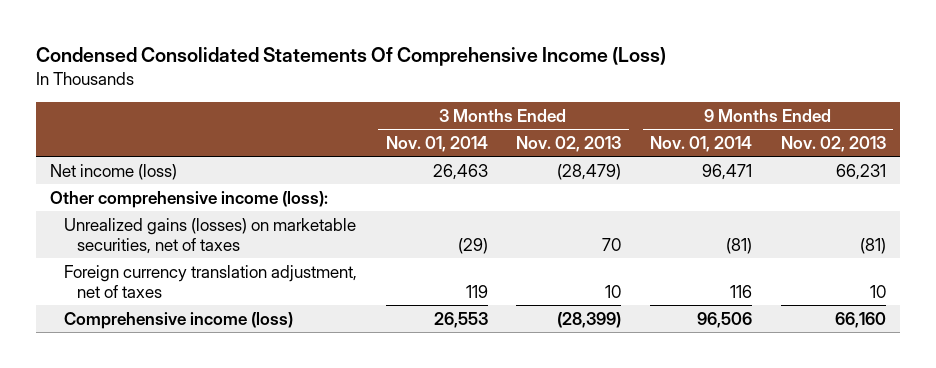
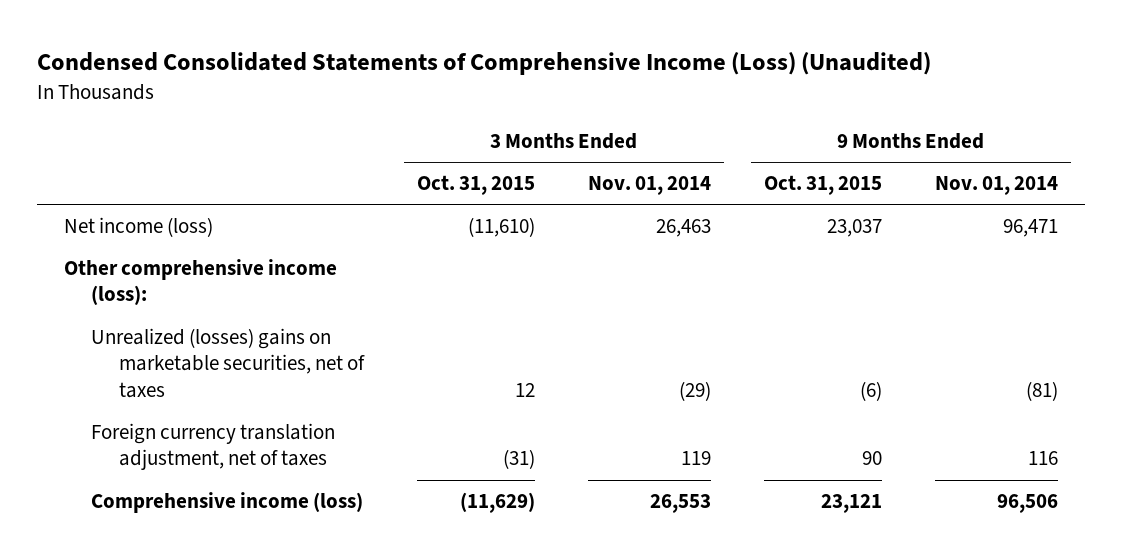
[35,47,666,67] Condensed Consolidated Statements Of Comprehensive Income (Loss) -> [37,52,932,76] Condensed Consolidated Statements of Comprehensive Income (Loss) (Unaudited)
[516,135,622,152] Nov. 02, 2013 -> none
[781,135,887,152] Nov. 02, 2013 -> none
none -> [416,175,535,196] Oct. 31, 2015
none -> [764,175,883,196] Oct. 31, 2015
[63,217,356,254] Unrealized gains (losses) on marketable securities, net of taxes -> [91,328,365,398] Unrealized (losses) gains on marketable securities, net of taxes

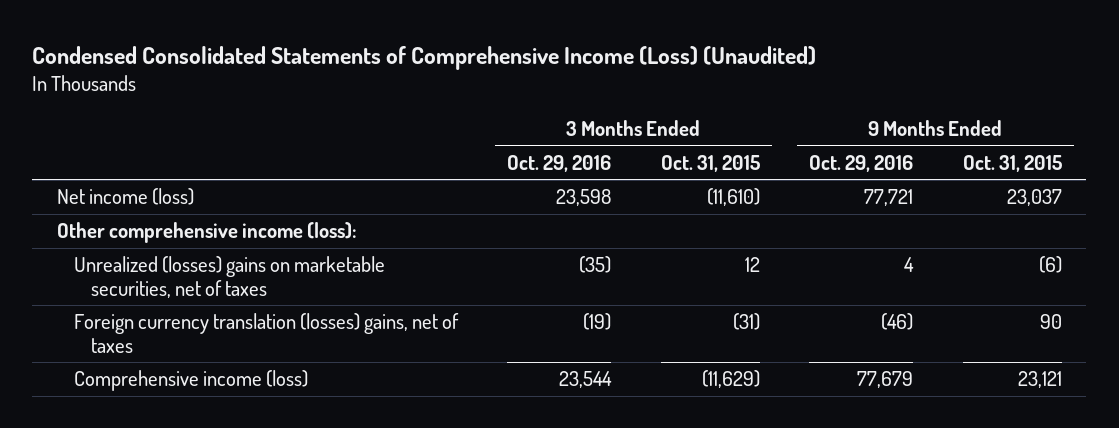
[587,176,711,196] Nov. 01, 2014 -> none
[935,176,1059,196] Nov. 01, 2014 -> none
none -> [507,154,612,172] Oct. 29, 2016
none -> [809,154,914,172] Oct. 29, 2016
[91,423,336,471] Foreign currency translation adjustment, net of taxes -> [73,313,459,353] Foreign currency translation (losses) gains, net of taxes

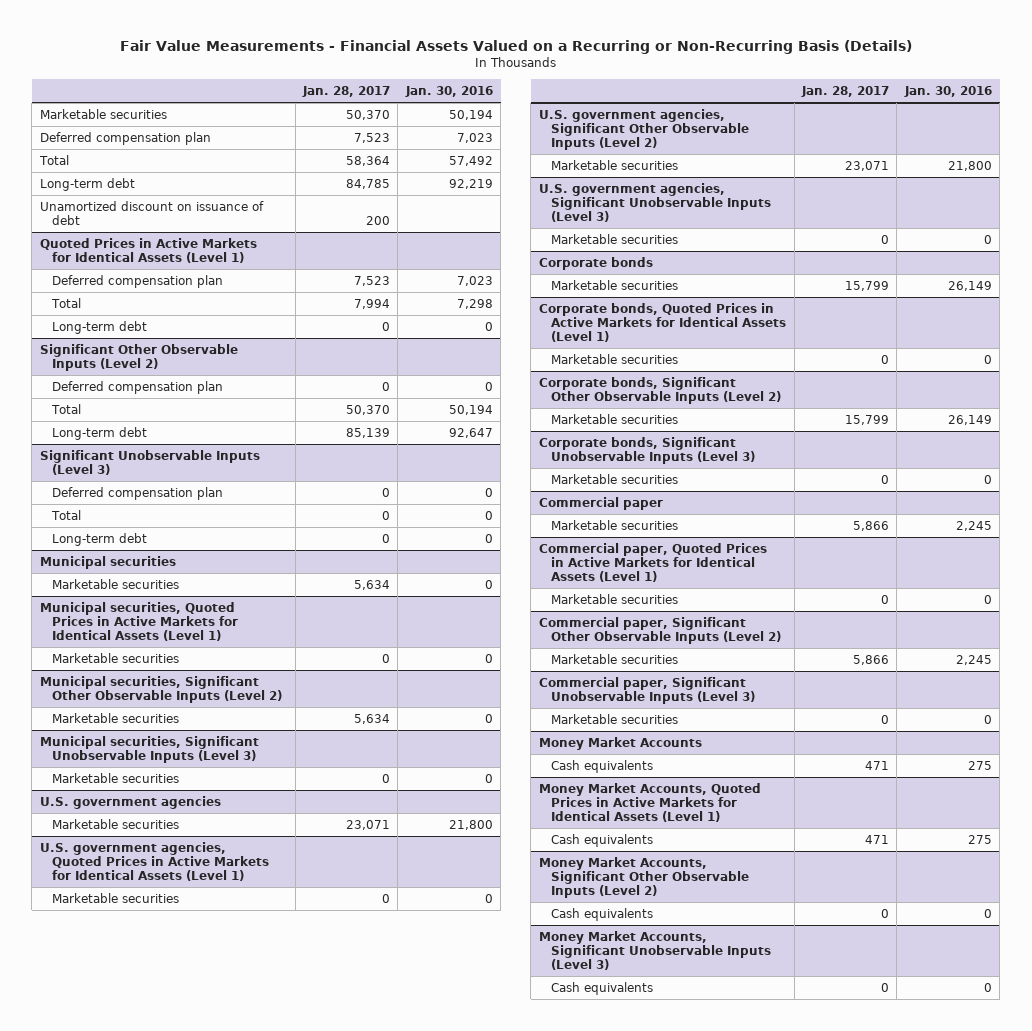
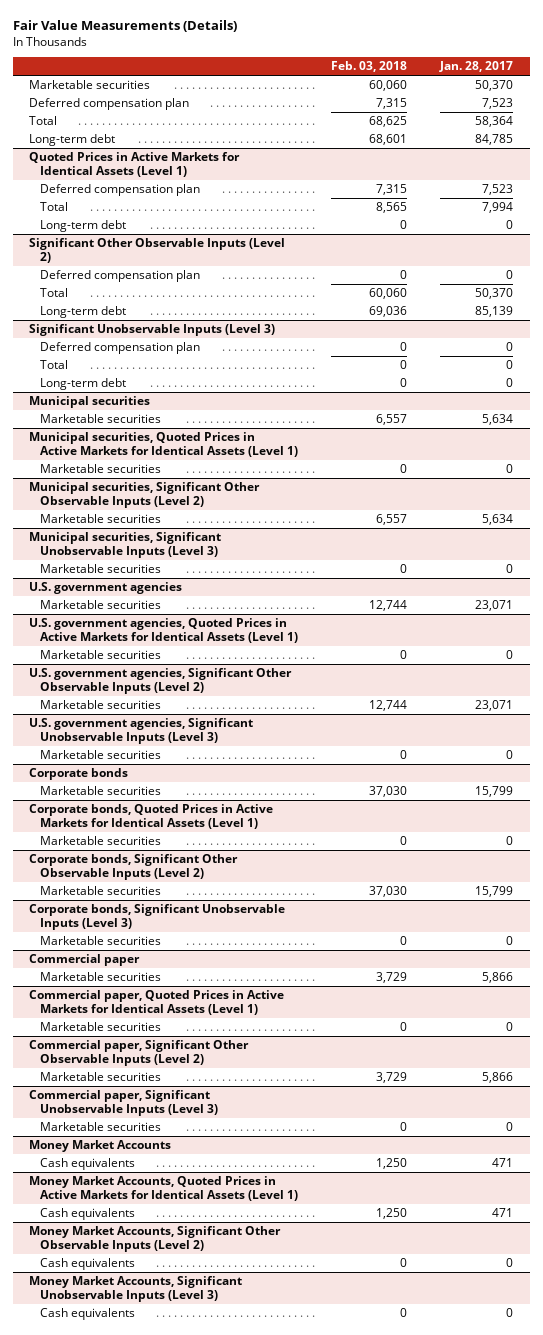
[119,39,912,54] Fair Value Measurements - Financial Assets Valued on a Recurring or Non-Recurring Basis (Details) -> [12,20,237,33] Fair Value Measurements (Details)
[404,86,493,98] Jan. 30, 2016 -> none
none -> [331,61,408,73] Feb. 03, 2018
[39,200,264,225] Unamortized discount on issuance of debt -> none

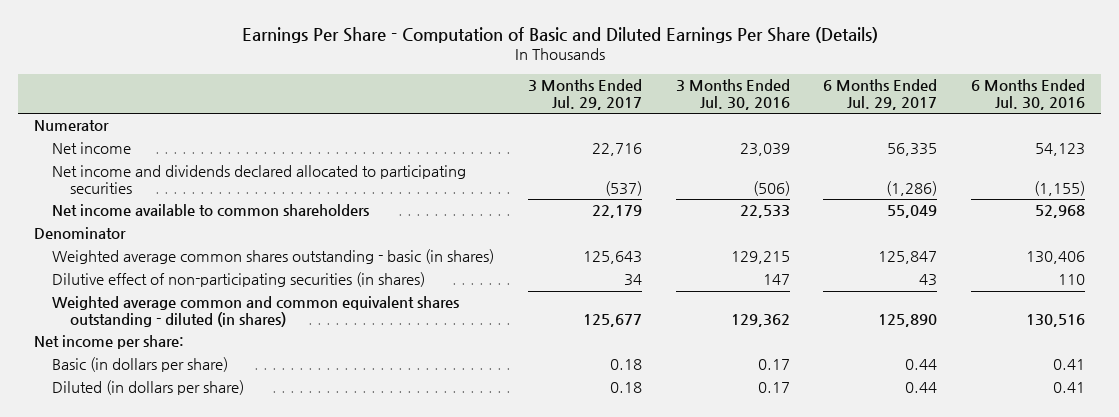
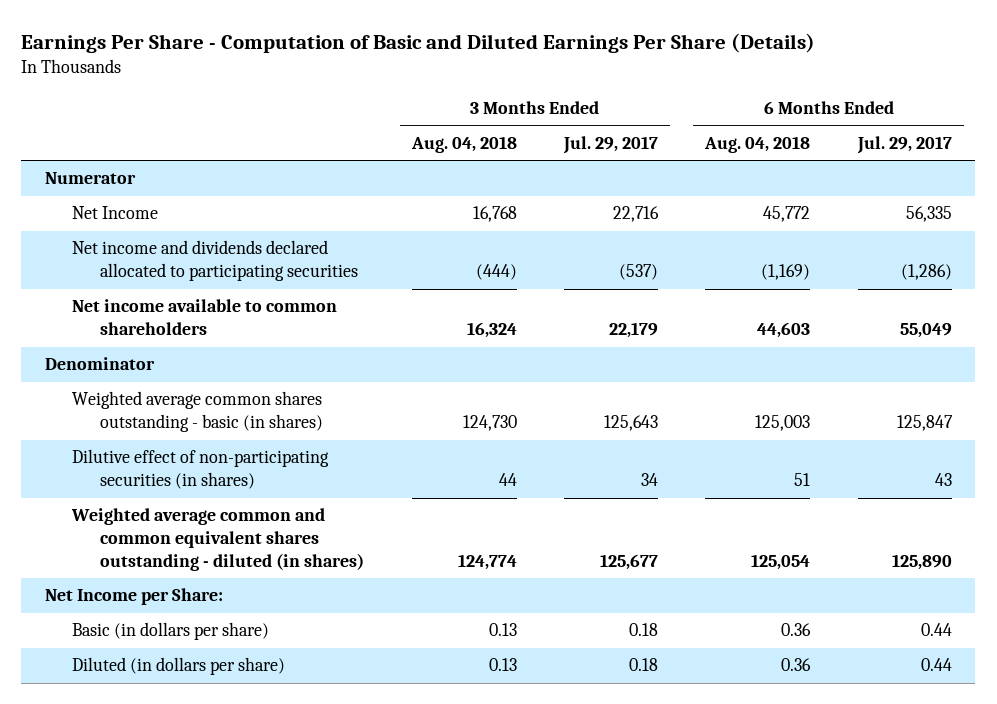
[675,79,790,110] 3 Months Ended Jul. 30, 2016 -> none
[970,79,1085,110] 6 Months Ended Jul. 30, 2016 -> none
none -> [410,135,517,153] Aug. 04, 2018
none -> [704,135,811,153] Aug. 04, 2018
[52,142,132,155] Net income -> [72,206,159,220] Net Income
[34,335,185,350] Net income per share: -> [44,588,223,606] Net Income per Share:

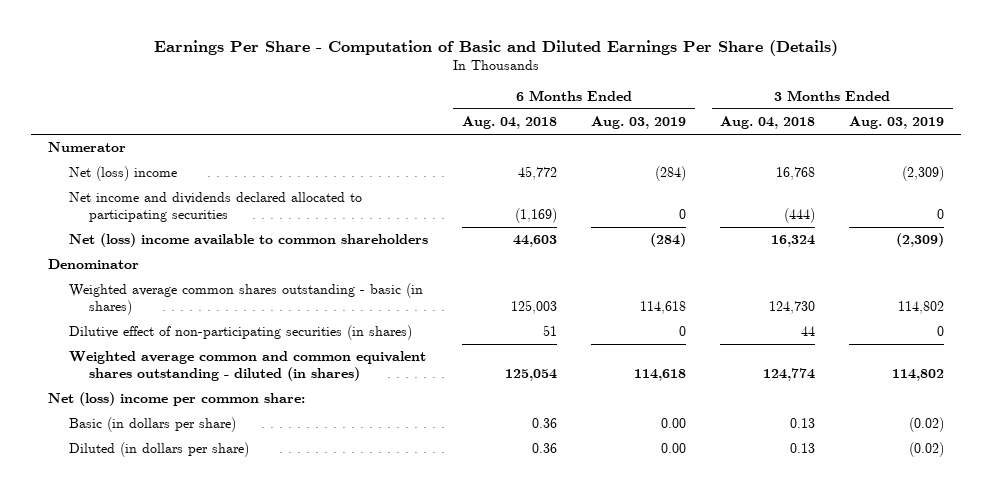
[562,135,658,154] Jul. 29, 2017 -> none
[856,135,952,154] Jul. 29, 2017 -> none
none -> [591,116,687,130] Aug. 03, 2019
none -> [849,116,945,130] Aug. 03, 2019
[72,206,159,220] Net Income -> [68,166,177,182] Net (loss) income
[72,299,338,336] Net income available to common shareholders -> [68,233,428,248] Net (loss) income available to common shareholders
[44,588,223,606] Net Income per Share: -> [48,392,306,407] Net (loss) income per common share:

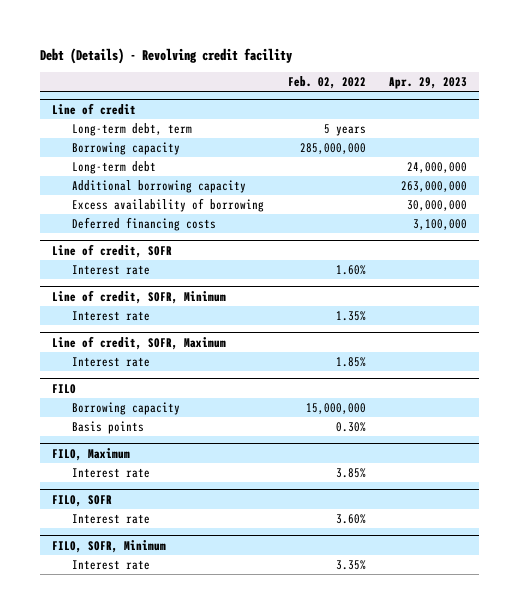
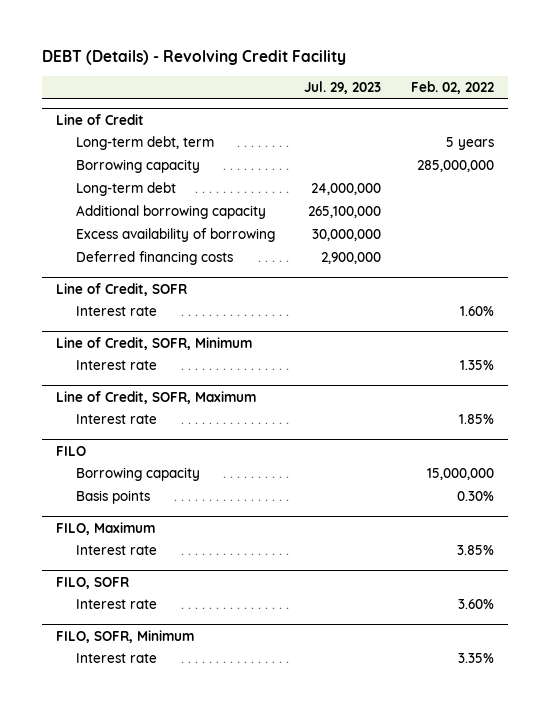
[40,47,293,64] Debt (Details) - Revolving credit facility -> [41,50,346,66] DEBT (Details) - Revolving Credit Facility
[389,77,468,90] Apr. 29, 2023 -> none
none -> [304,81,382,95] Jul. 29, 2023
[52,103,137,116] Line of credit -> [56,113,145,125] Line of Credit
[52,244,173,259] Line of credit, SOFR -> [56,282,188,296] Line of Credit, SOFR
[52,290,227,305] Line of credit, SOFR, Minimum -> [56,336,253,350] Line of Credit, SOFR, Minimum
[52,336,227,351] Line of credit, SOFR, Maximum -> [56,390,257,404] Line of Credit, SOFR, Maximum

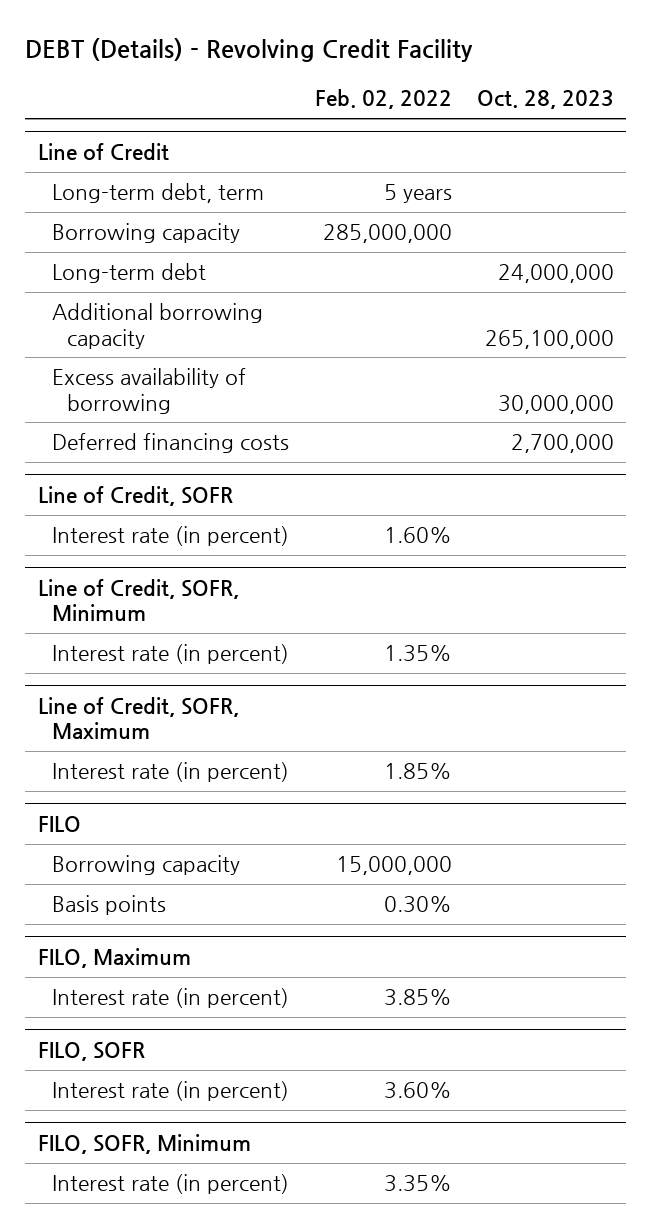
[304,81,382,95] Jul. 29, 2023 -> none
none -> [476,90,614,110] Oct. 28, 2023
[75,306,157,317] Interest rate -> [52,526,290,547] Interest rate (in percent)
[75,360,157,371] Interest rate -> [52,644,290,665] Interest rate (in percent)
[75,414,157,425] Interest rate -> [52,762,290,783] Interest rate (in percent)
[75,545,157,556] Interest rate -> [52,988,290,1009] Interest rate (in percent)
[75,599,157,610] Interest rate -> [52,1081,290,1102] Interest rate (in percent)
[75,653,157,664] Interest rate -> [52,1174,290,1195] Interest rate (in percent)

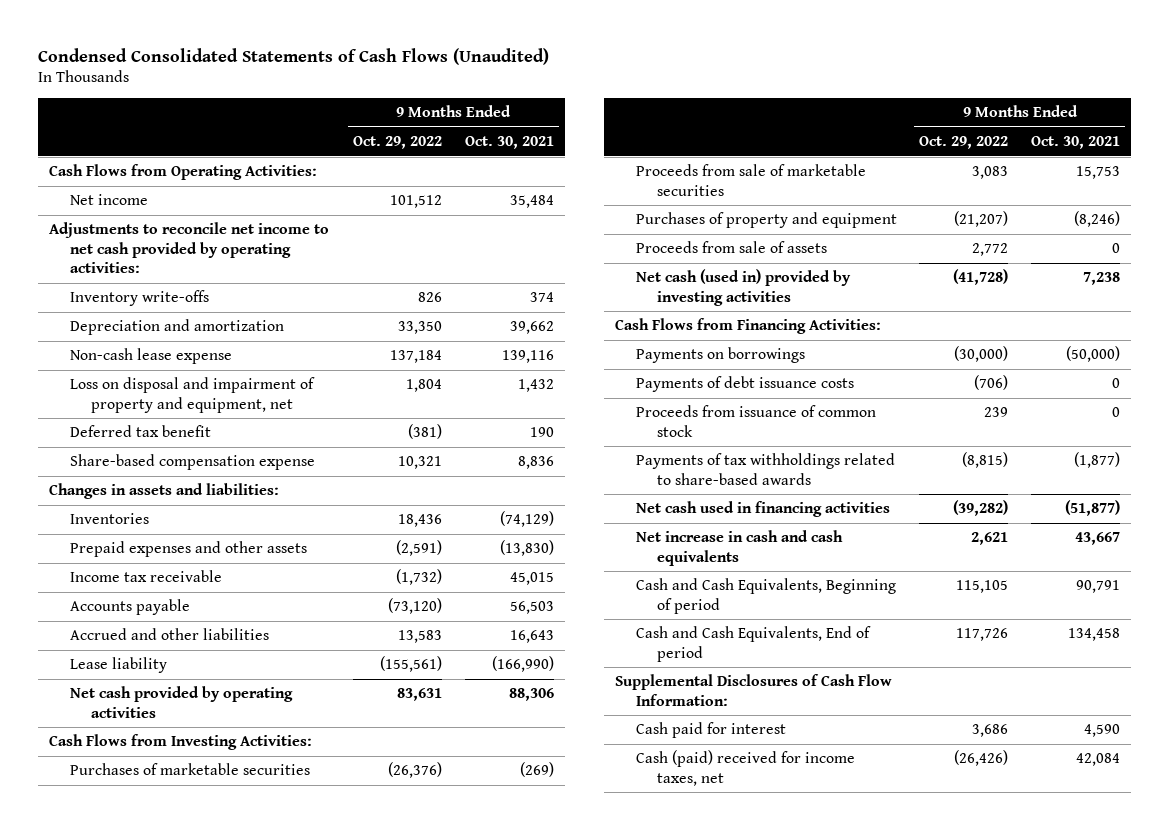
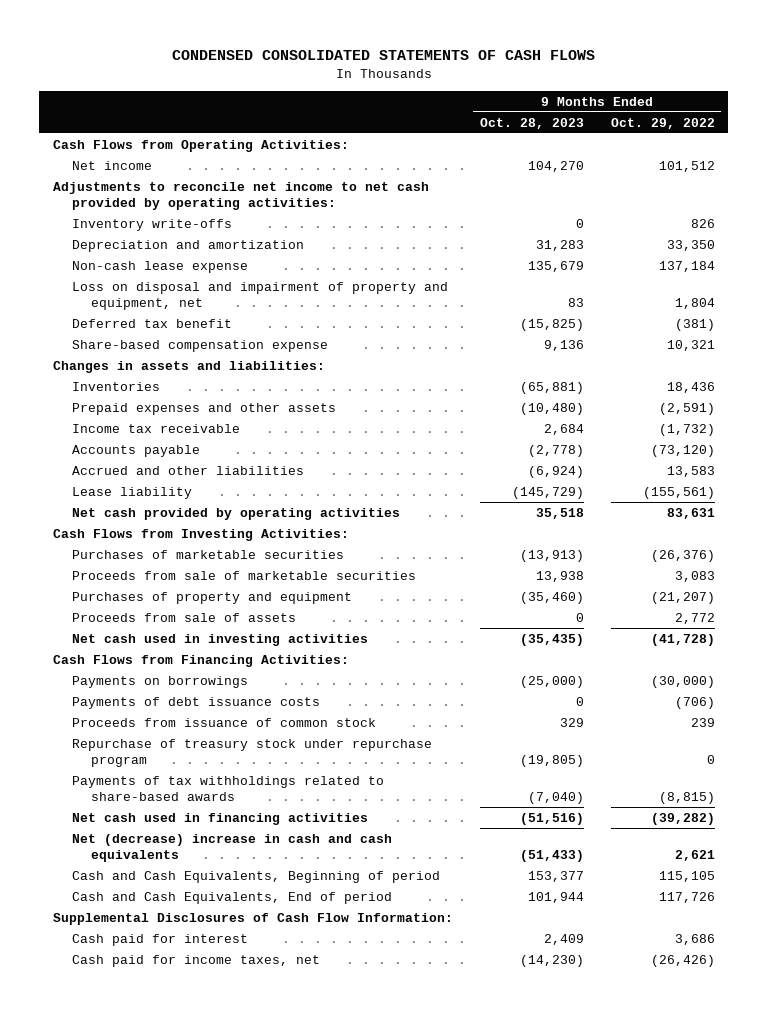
[37,47,549,65] Condensed Consolidated Statements of Cash Flows (Unaudited) -> [171,49,595,60] CONDENSED CONSOLIDATED STATEMENTS OF CASH FLOWS
[464,136,554,150] Oct. 30, 2021 -> none
none -> [479,117,584,129] Oct. 28, 2023
[635,269,851,306] Net cash (used in) provided by investing activities -> [71,633,368,646] Net cash used in investing activities
none -> [71,738,432,768] Repurchase of treasury stock under repurchase program
[635,530,843,566] Net increase in cash and cash equivalents -> [71,833,392,863] Net (decrease) increase in cash and cash equivalents
[635,750,855,786] Cash (paid) received for income taxes, net -> [71,954,320,967] Cash paid for income taxes, net

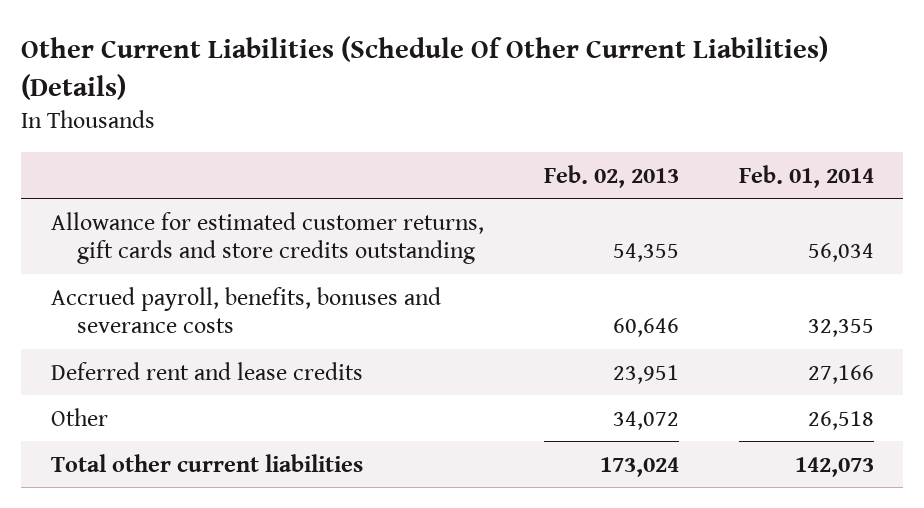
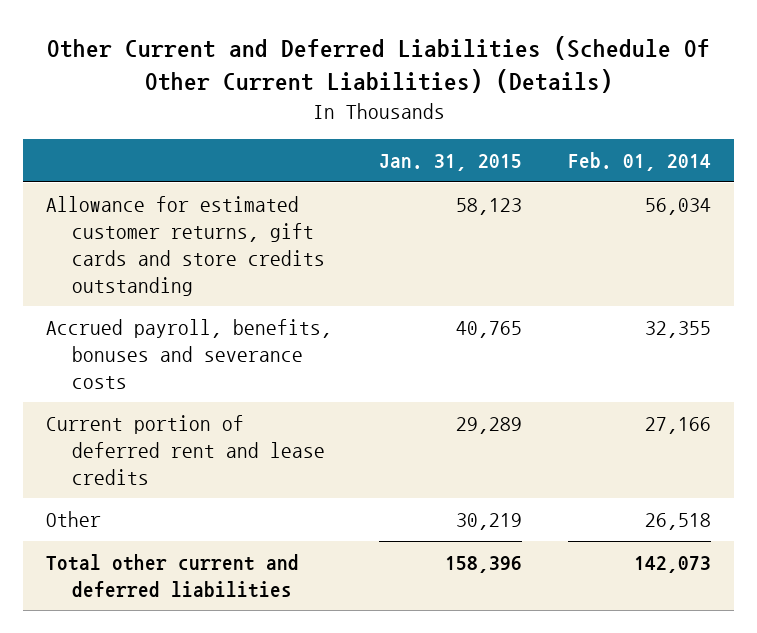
[21,36,829,100] Other Current Liabilities (Schedule Of Other Current Liabilities) (Details) -> [46,36,710,94] Other Current and Deferred Liabilities (Schedule Of Other Current Liabilities) (Details)
[543,164,679,188] Feb. 02, 2013 -> none
none -> [378,154,522,172] Jan. 31, 2015
[50,361,363,380] Deferred rent and lease credits -> [46,415,325,485] Current portion of deferred rent and lease credits
[50,453,363,472] Total other current liabilities -> [46,554,300,598] Total other current and deferred liabilities

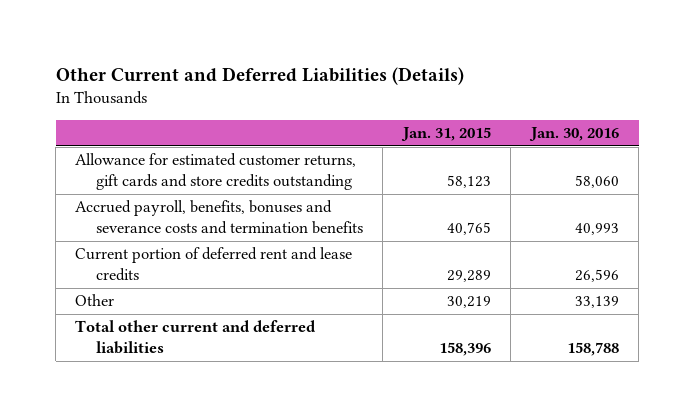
[46,36,710,94] Other Current and Deferred Liabilities (Schedule Of Other Current Liabilities) (Details) -> [55,67,464,86] Other Current and Deferred Liabilities (Details)
[567,152,711,172] Feb. 01, 2014 -> none
none -> [528,127,619,142] Jan. 30, 2016
[46,319,333,389] Accrued payroll, benefits, bonuses and severance costs -> [75,200,364,235] Accrued payroll, benefits, bonuses and severance costs and termination benefits

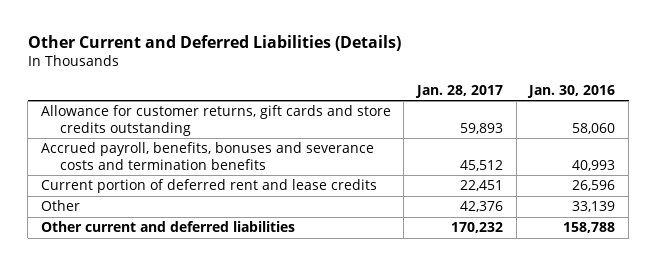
[400,127,491,142] Jan. 31, 2015 -> none
none -> [415,84,504,98] Jan. 28, 2017
[75,153,357,191] Allowance for estimated customer returns, gift cards and store credits outstanding -> [40,105,391,136] Allowance for customer returns, gift cards and store credits outstanding
[75,320,317,355] Total other current and deferred liabilities -> [40,221,295,233] Other current and deferred liabilities

